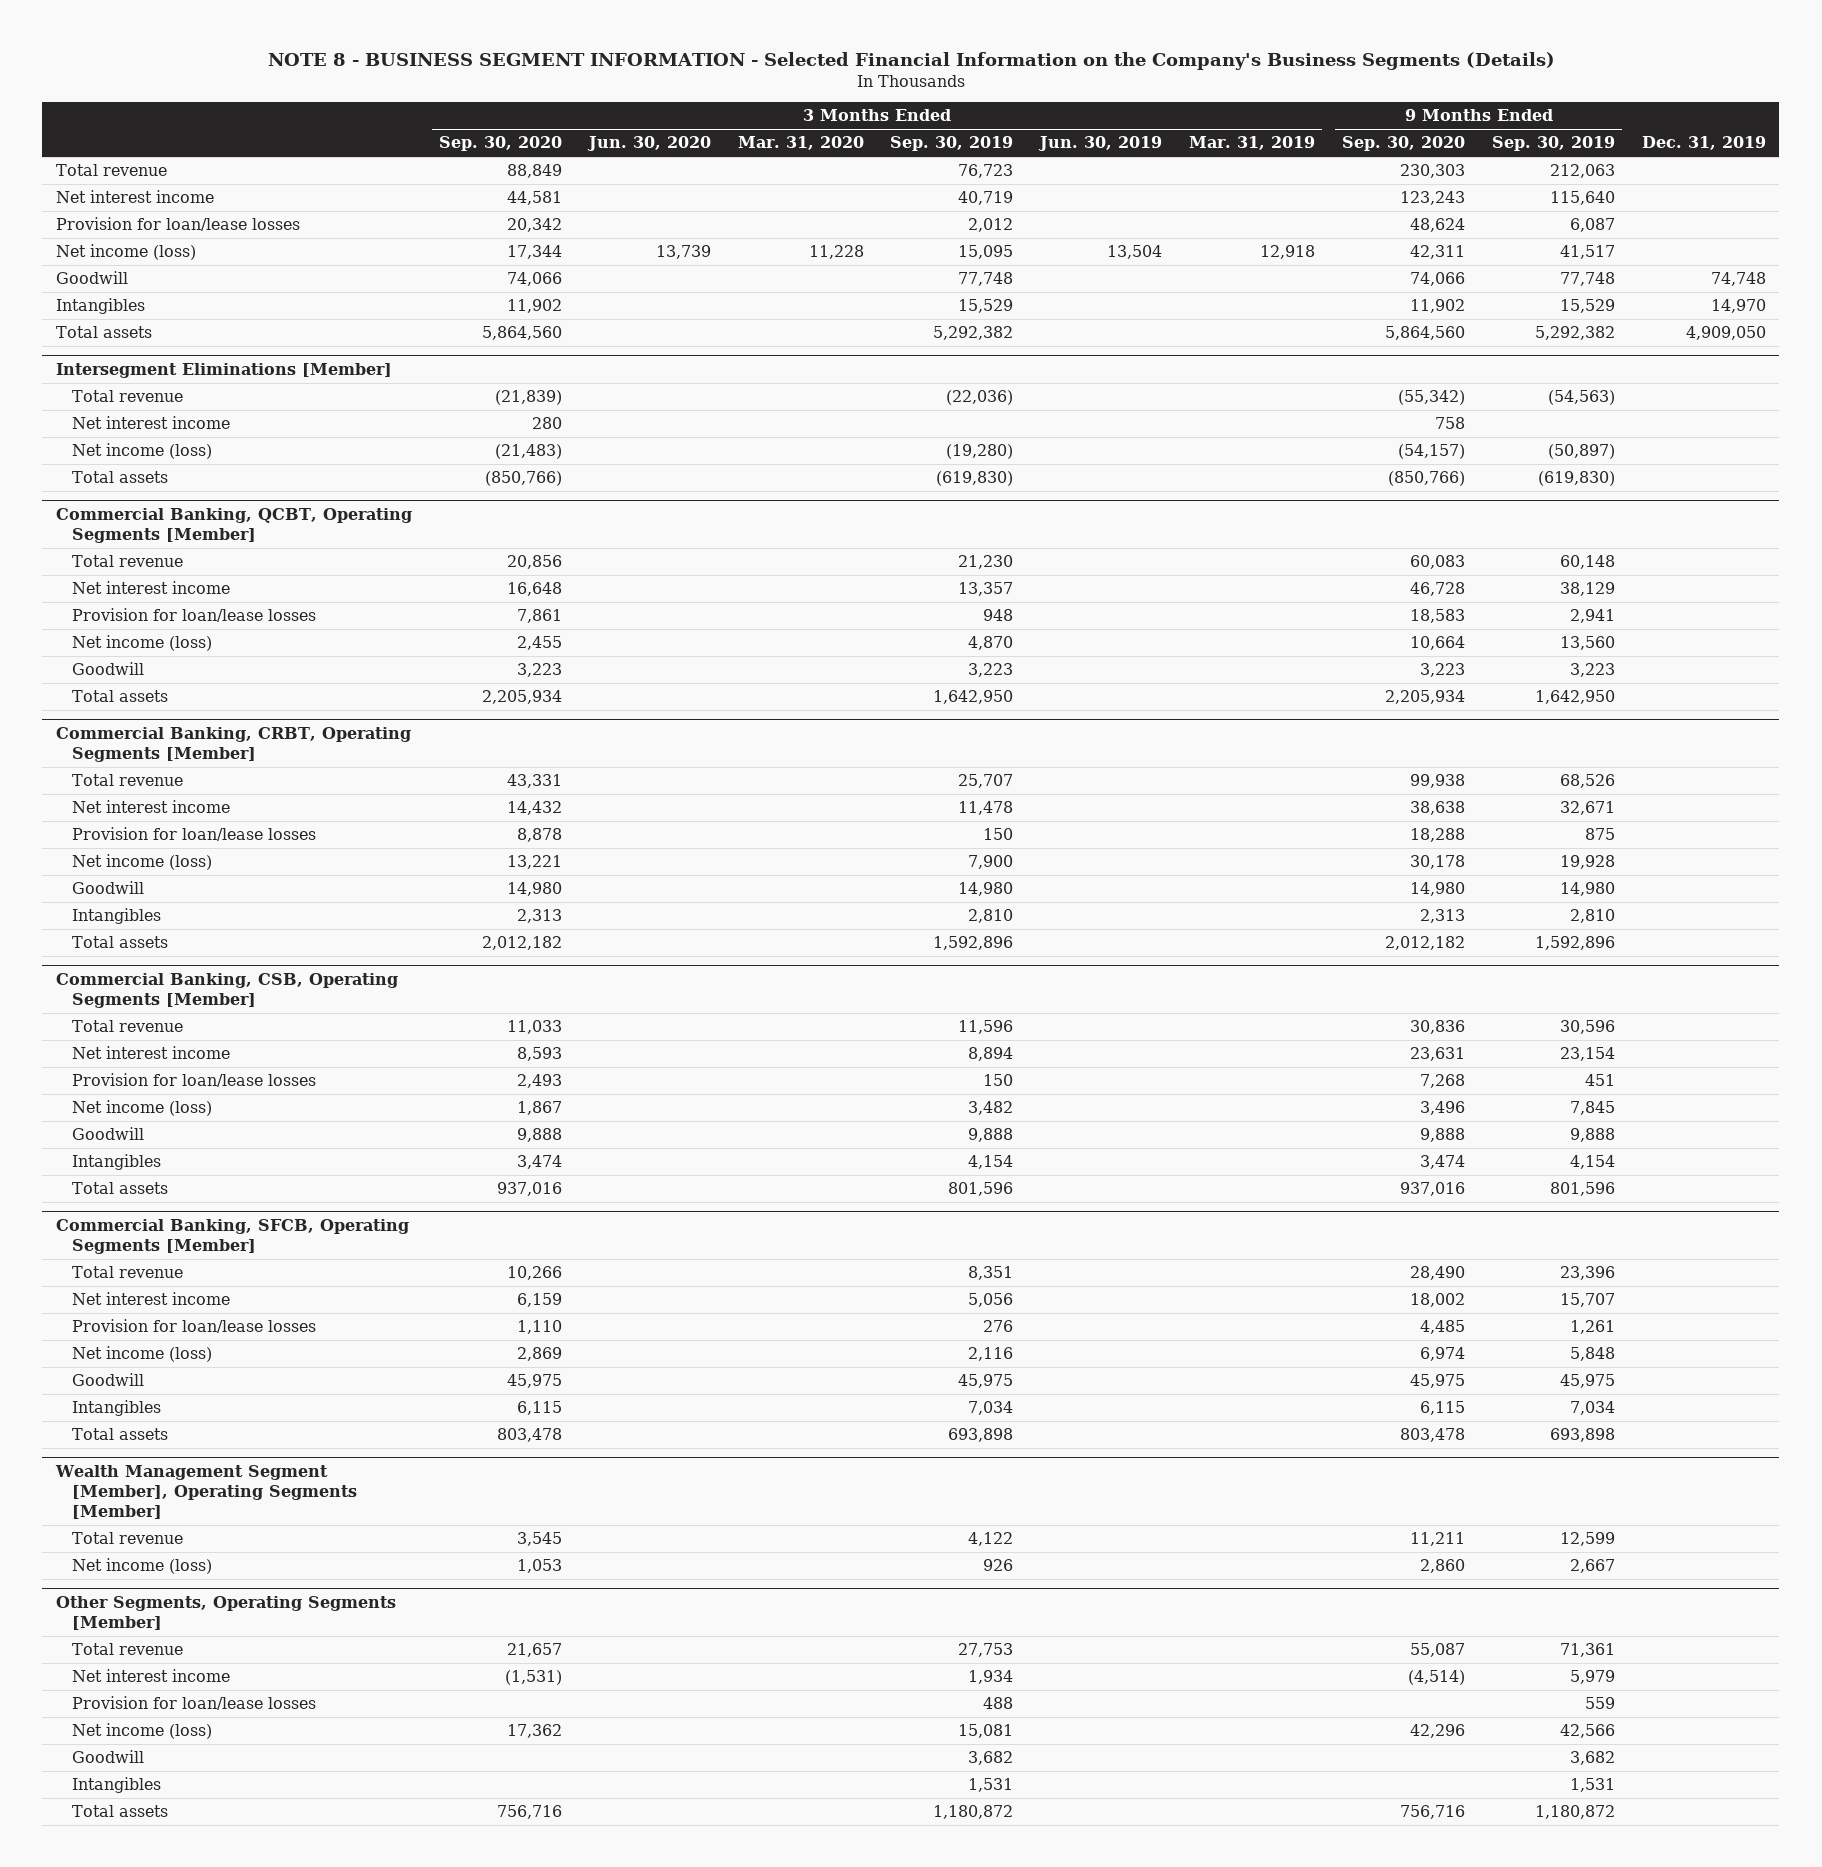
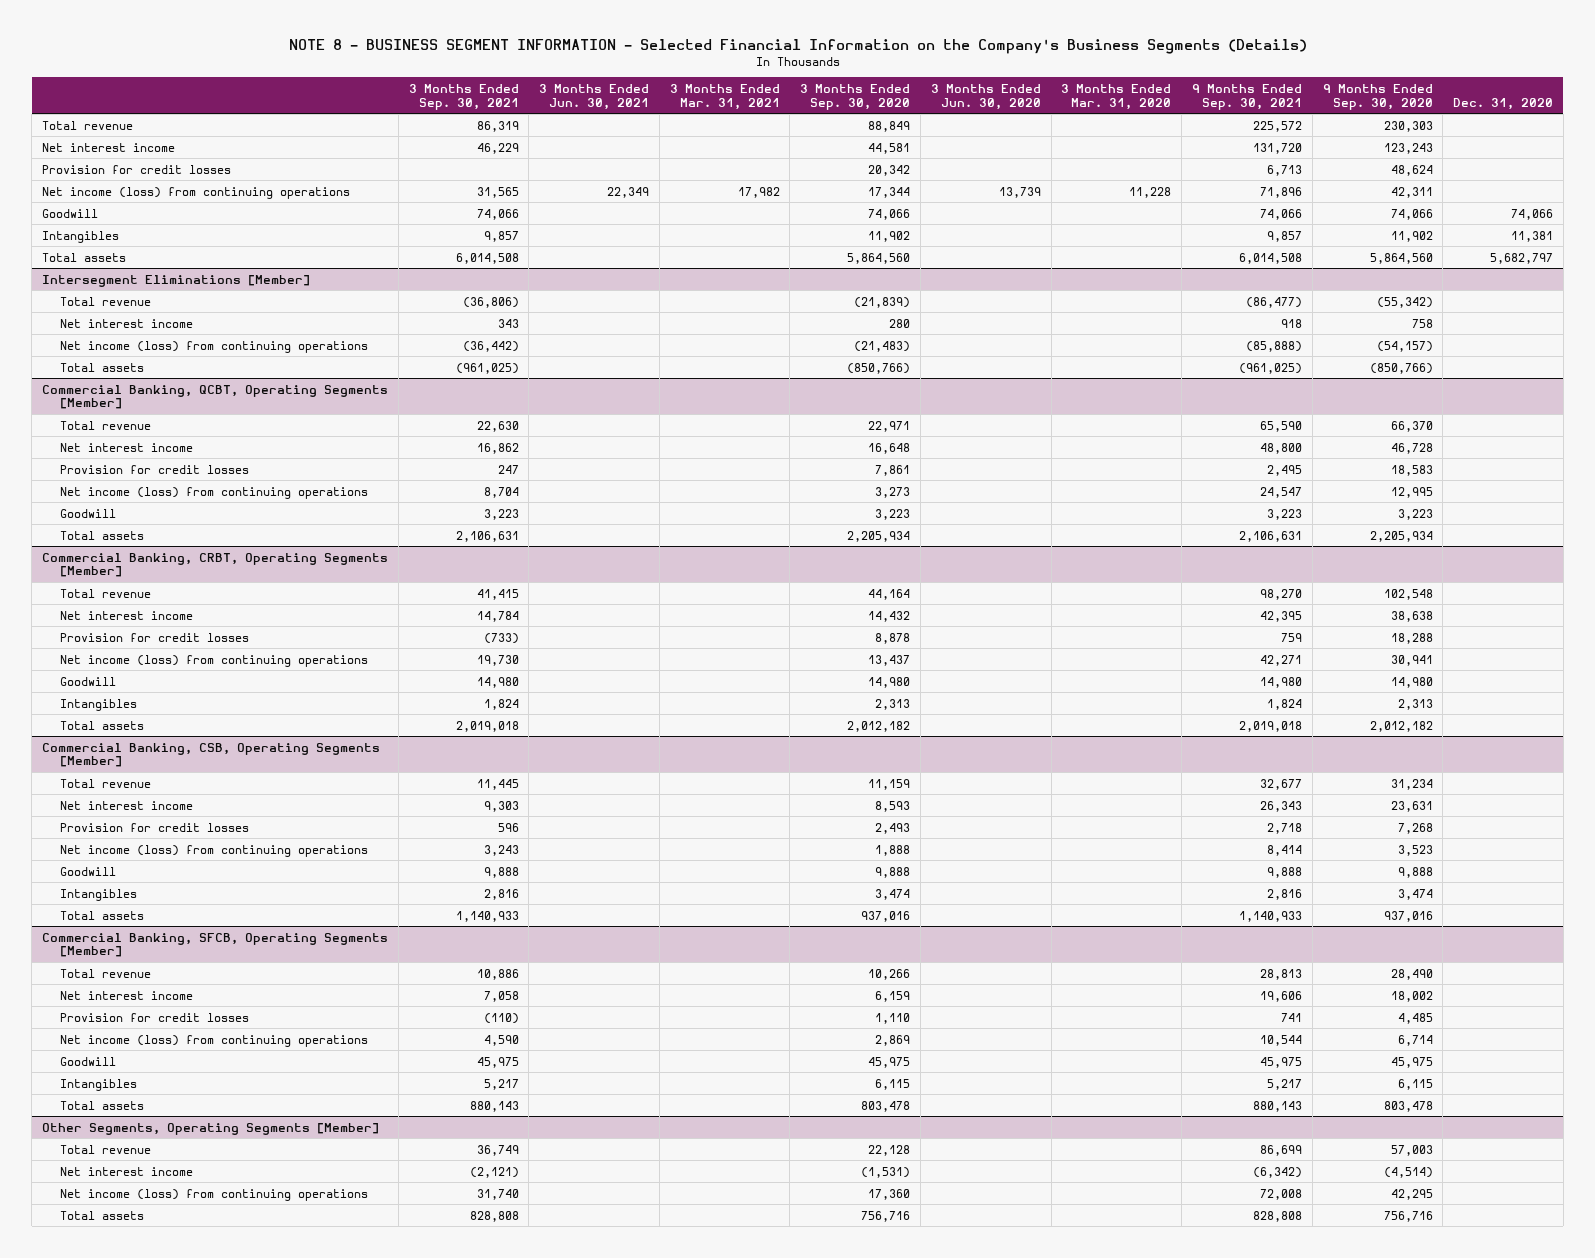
[890,136,1014,152] Sep. 30, 2019 -> none
[1038,136,1163,152] Jun. 30, 2019 -> none
[1189,136,1316,151] Mar. 31, 2019 -> none
[1492,136,1616,152] Sep. 30, 2019 -> none
[1641,136,1766,151] Dec. 31, 2019 -> none
none -> [408,83,519,110] 3 Months Ended Sep. 30, 2021
none -> [539,83,650,110] 3 Months Ended Jun. 30, 2021
none -> [669,83,780,110] 3 Months Ended Mar. 31, 2021
none -> [1191,83,1302,110] 9 Months Ended Sep. 30, 2021
none -> [1453,97,1554,110] Dec. 31, 2020
[55,217,300,232] Provision for loan/lease losses -> [42,164,232,174] Provision for credit losses
[55,244,196,261] Net income (loss) -> [42,186,351,199] Net income (loss) from continuing operations
[72,443,213,460] Net income (loss) -> [60,340,369,353] Net income (loss) from continuing operations
[506,555,562,570] 20,856 -> [868,420,911,432] 22,971
[1410,555,1466,570] 60,083 -> [1390,420,1433,432] 66,370
[72,608,317,623] Provision for loan/lease losses -> [60,464,250,474] Provision for credit losses
[72,635,213,652] Net income (loss) -> [60,486,369,499] Net income (loss) from continuing operations
[516,636,562,651] 2,455 -> [875,486,911,498] 3,273
[1410,636,1466,651] 10,664 -> [1390,486,1433,498] 12,995
[506,774,562,789] 43,331 -> [868,588,911,600] 44,164
[1410,774,1466,789] 99,938 -> [1383,588,1433,600] 102,548
[72,827,317,842] Provision for loan/lease losses -> [60,632,250,642] Provision for credit losses
[72,854,213,871] Net income (loss) -> [60,654,369,667] Net income (loss) from continuing operations
[506,855,562,870] 13,221 -> [868,654,911,666] 13,437
[1410,855,1466,870] 30,178 -> [1390,654,1433,666] 30,941
[506,1020,562,1035] 11,033 -> [868,778,911,790] 11,159
[1410,1020,1466,1035] 30,836 -> [1390,778,1433,790] 31,234
[72,1073,317,1088] Provision for loan/lease losses -> [60,822,250,832] Provision for credit losses
[72,1100,213,1117] Net income (loss) -> [60,844,369,857] Net income (loss) from continuing operations
[516,1101,562,1116] 1,867 -> [875,844,911,856] 1,888
[1420,1101,1466,1116] 3,496 -> [1397,844,1433,856] 3,523
[72,1319,317,1334] Provision for loan/lease losses -> [60,1012,250,1022] Provision for credit losses
[72,1346,213,1363] Net income (loss) -> [60,1034,369,1047] Net income (loss) from continuing operations
[1420,1347,1466,1362] 6,974 -> [1397,1034,1433,1046] 6,714
[54,1465,358,1519] Wealth Management Segment [Member], Operating Segments [Member] -> none
[72,1532,184,1545] Total revenue -> none
[72,1558,213,1575] Net income (loss) -> none
[506,1643,562,1658] 21,657 -> [868,1144,911,1156] 22,128
[1410,1643,1466,1658] 55,087 -> [1390,1144,1433,1156] 57,003
[72,1696,317,1711] Provision for loan/lease losses -> none
[72,1750,145,1764] Goodwill -> none
[72,1777,162,1794] Intangibles -> none
[72,1723,213,1740] Net income (loss) -> [60,1188,369,1201] Net income (loss) from continuing operations
[506,1724,562,1739] 17,362 -> [868,1188,911,1200] 17,360
[1410,1724,1466,1739] 42,296 -> [1390,1188,1433,1200] 42,295

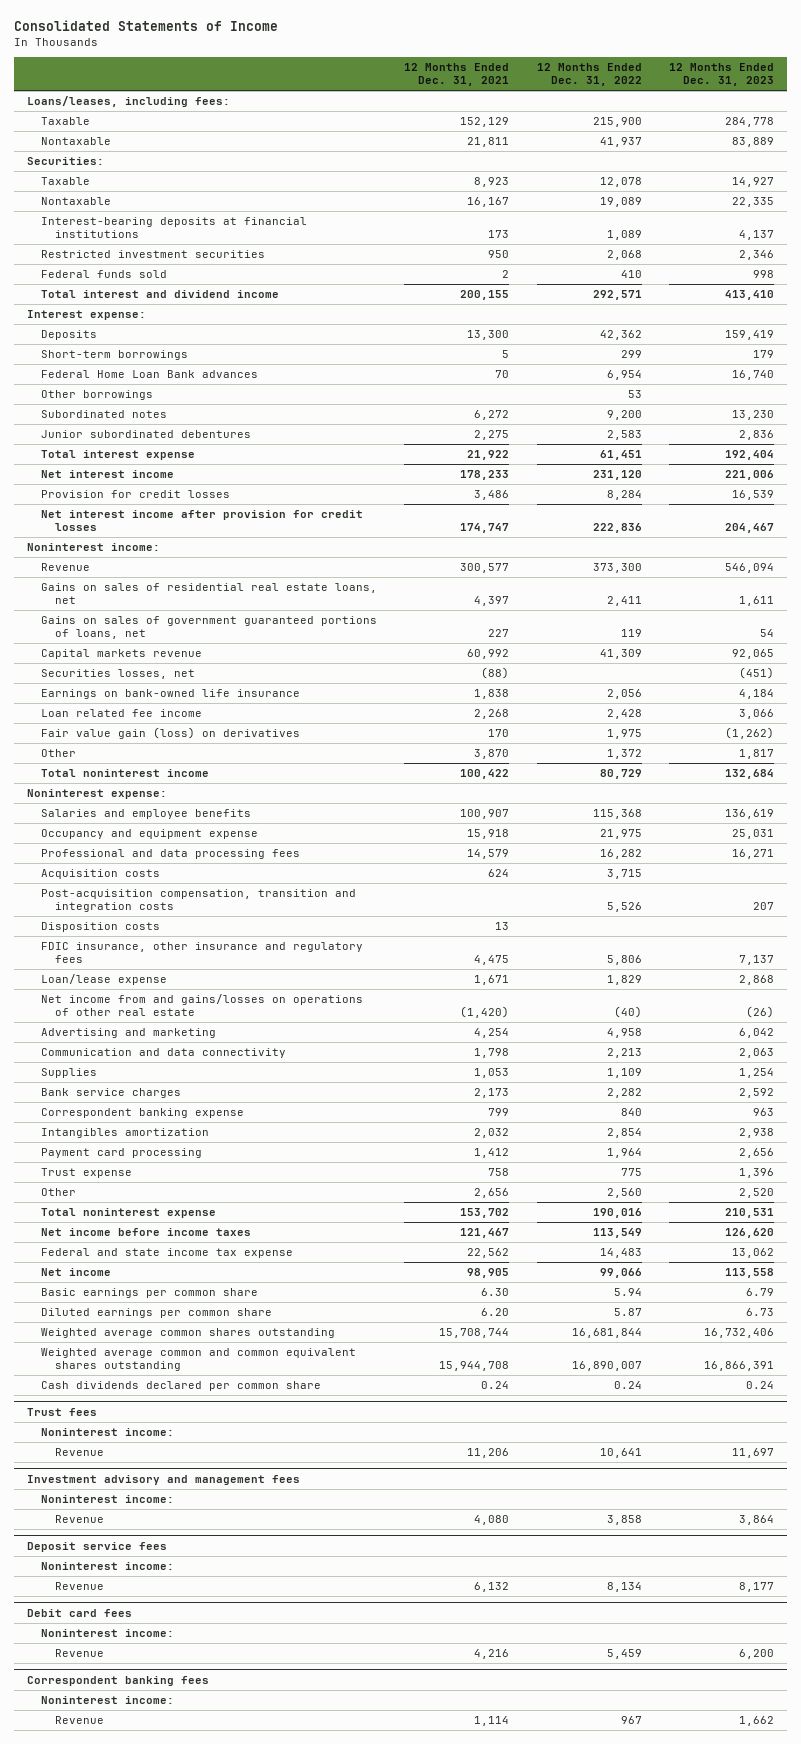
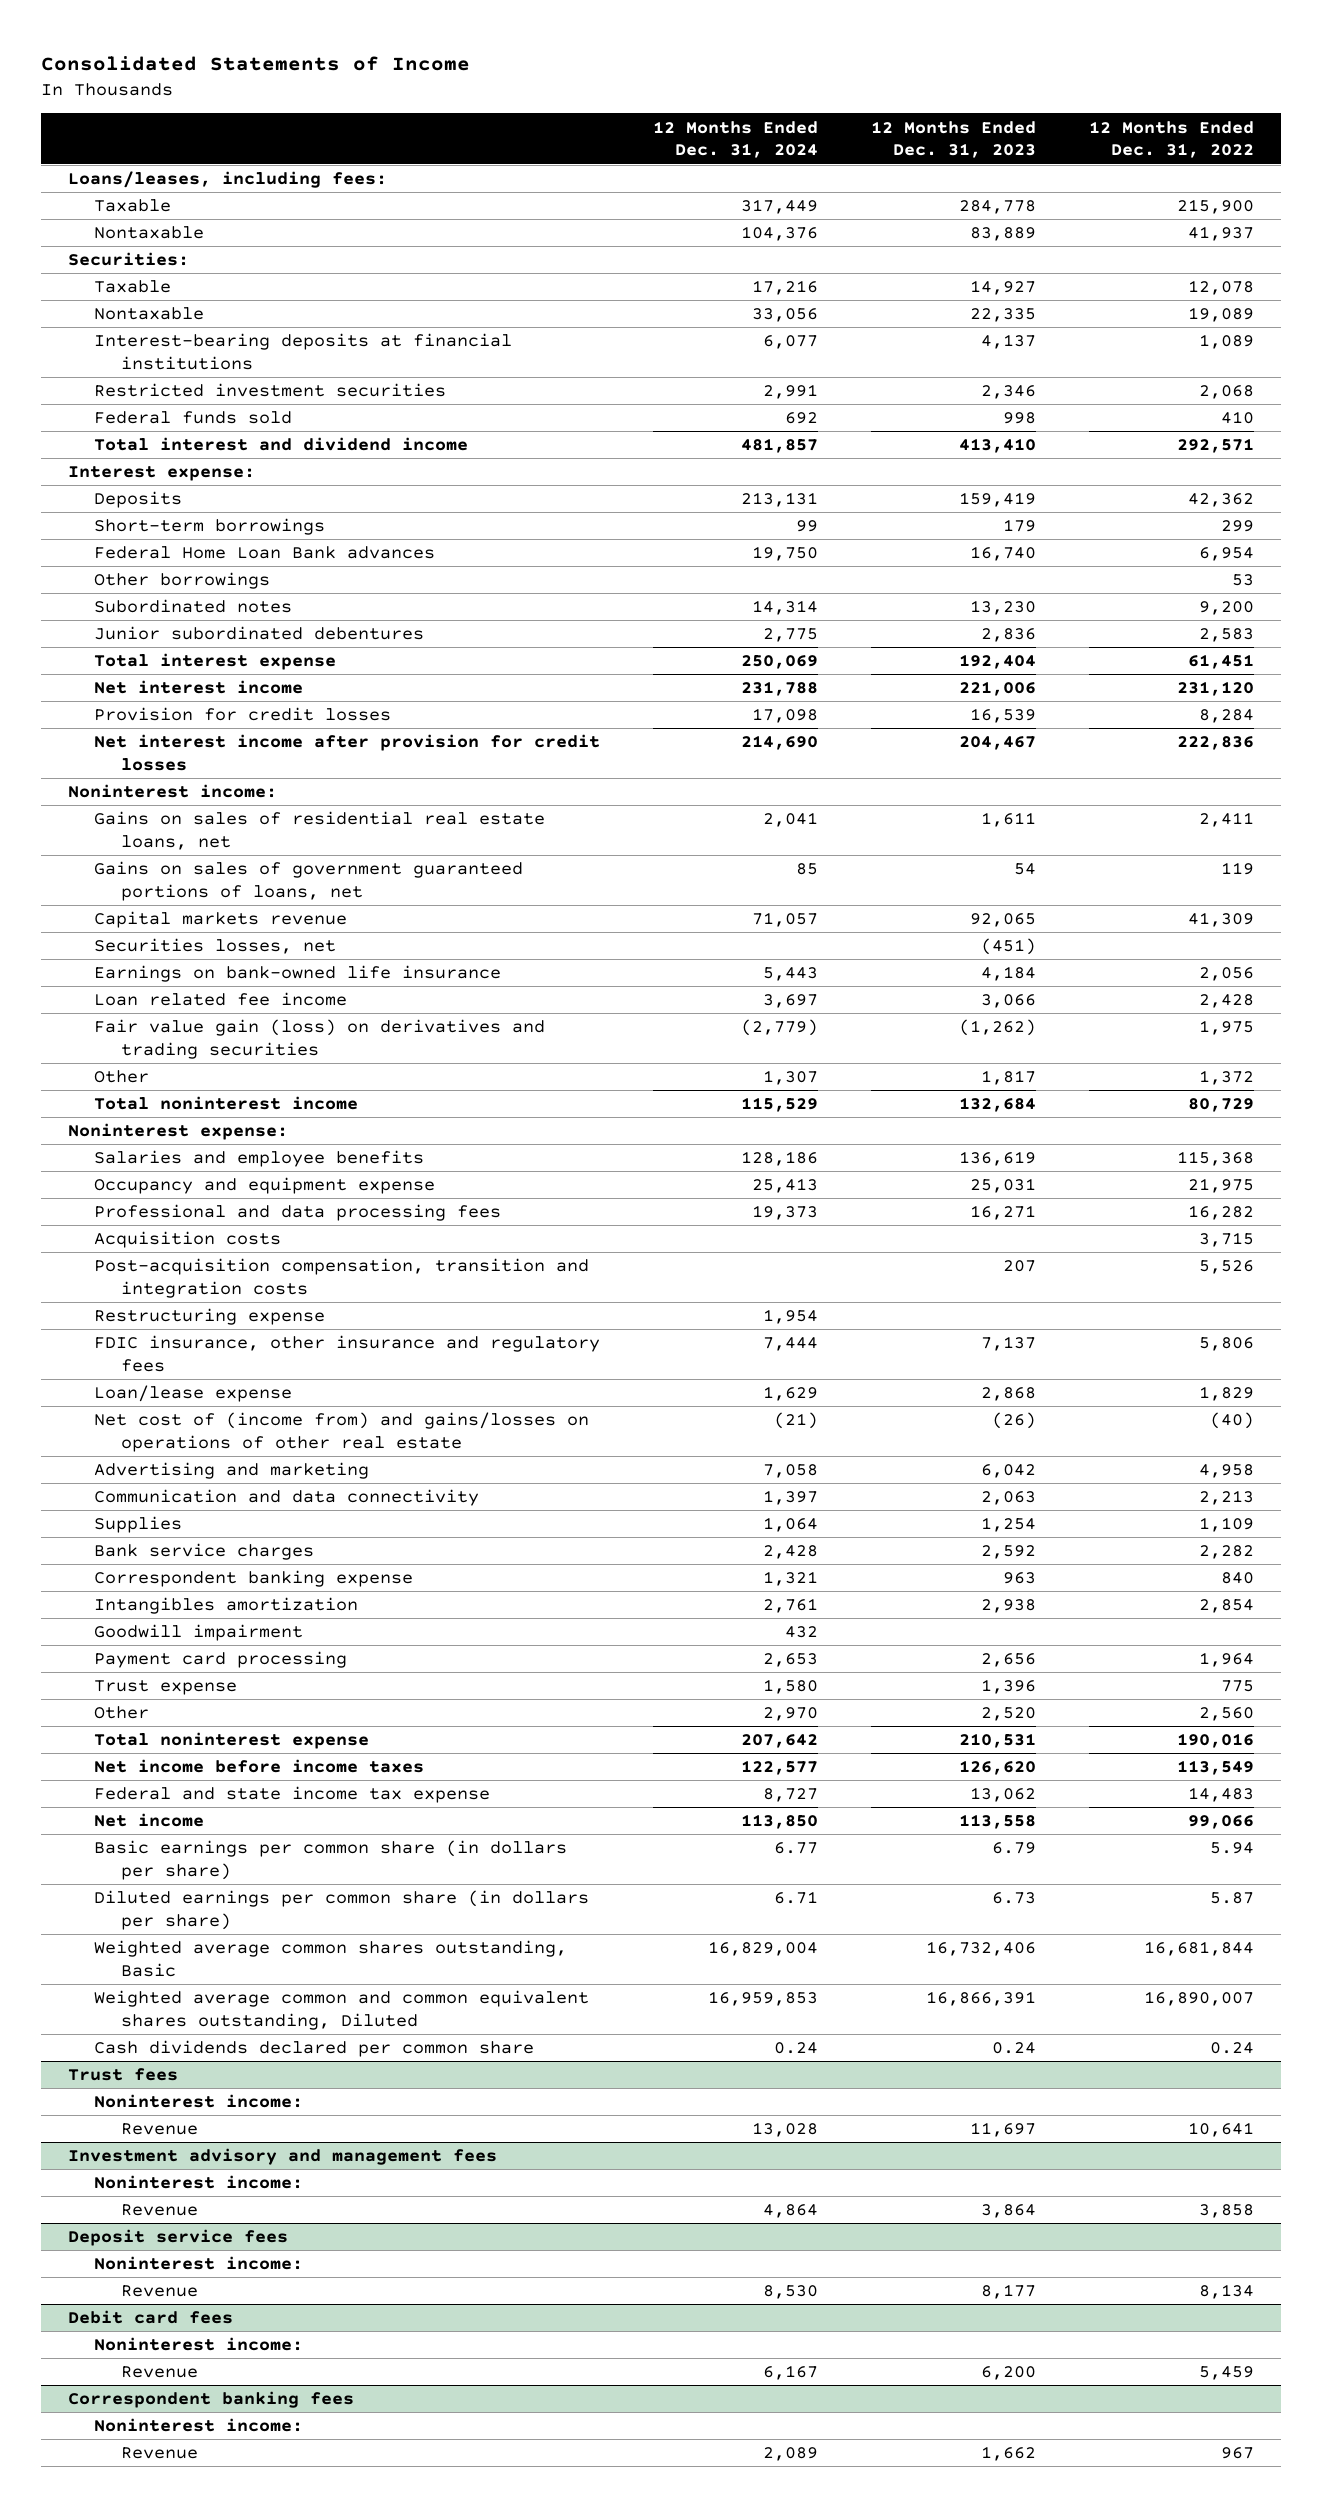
[404,62,510,87] 12 Months Ended Dec. 31, 2021 -> none
none -> [653,120,819,159] 12 Months Ended Dec. 31, 2024
[40,563,90,572] Revenue -> none
[40,727,300,740] Fair value gain (loss) on derivatives -> [94,1019,546,1060] Fair value gain (loss) on derivatives and trading securities
[40,922,160,933] Disposition costs -> none
none -> [94,1308,326,1326] Restructuring expense
[40,994,363,1017] Net income from and gains/losses on operations of other real estate -> [94,1412,590,1453] Net cost of (income from) and gains/losses on operations of other real estate
none -> [94,1624,304,1642] Goodwill impairment
[40,1288,258,1299] Basic earnings per common share -> [94,1840,568,1881] Basic earnings per common share (in dollars per share)
[40,1308,272,1319] Diluted earnings per common share -> [94,1890,590,1931] Diluted earnings per common share (in dollars per share)
[40,1328,335,1339] Weighted average common shares outstanding -> [94,1940,568,1978] Weighted average common shares outstanding, Basic
[40,1348,356,1372] Weighted average common and common equivalent shares outstanding -> [94,1990,590,2031] Weighted average common and common equivalent shares outstanding, Diluted

